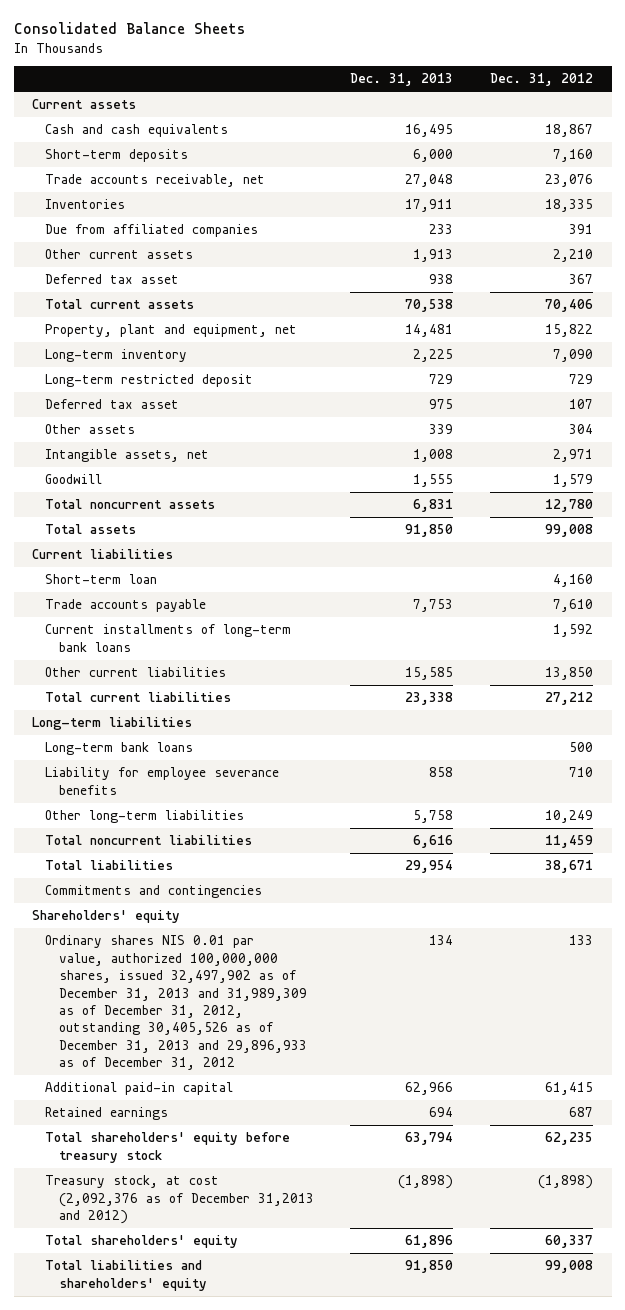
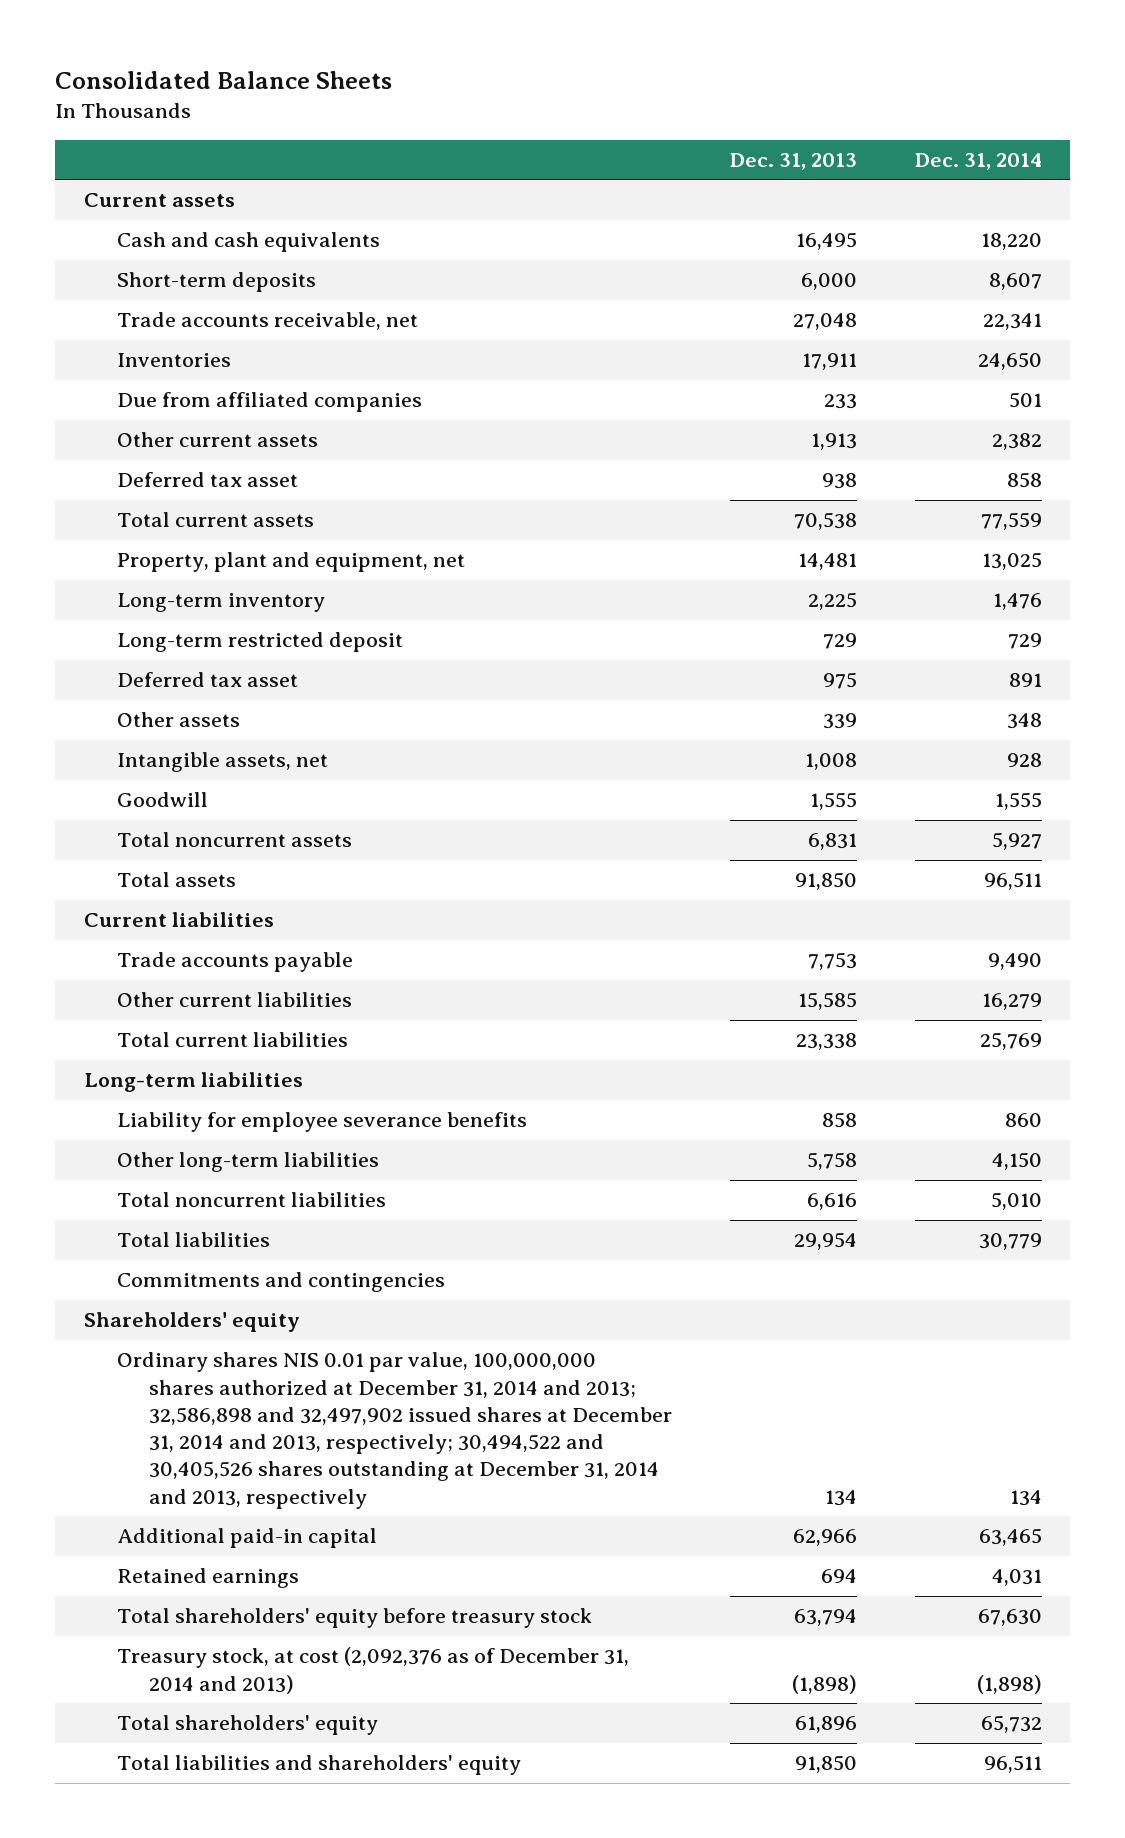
[490,73,594,87] Dec. 31, 2012 -> none
none -> [914,152,1042,170] Dec. 31, 2014
[45,574,158,585] Short-term loan -> none
[45,624,292,652] Current installments of long-term bank loans -> none
[45,742,194,756] Long-term bank loans -> none
[45,935,307,1071] Ordinary shares NIS 0.01 par value, authorized 100,000,000 shares, issued 32,497,902 as of December 31, 2013 and 31,989,309 as of December 31, 2012, outstanding 30,405,526 as of December 31, 2013 and 29,896,933 as of December 31, 2012 -> [116,1352,673,1509] Ordinary shares NIS 0.01 par value, 100,000,000 shares authorized at December 31, 2014 and 2013; 32,586,898 and 32,497,902 issued shares at December 31, 2014 and 2013, respectively; 30,494,522 and 30,405,526 shares outstanding at December 31, 2014 and 2013, respectively
[45,1175,314,1225] Treasury stock, at cost (2,092,376 as of December 31,2013 and 2012) -> [116,1647,629,1694] Treasury stock, at cost (2,092,376 as of December 31, 2014 and 2013)

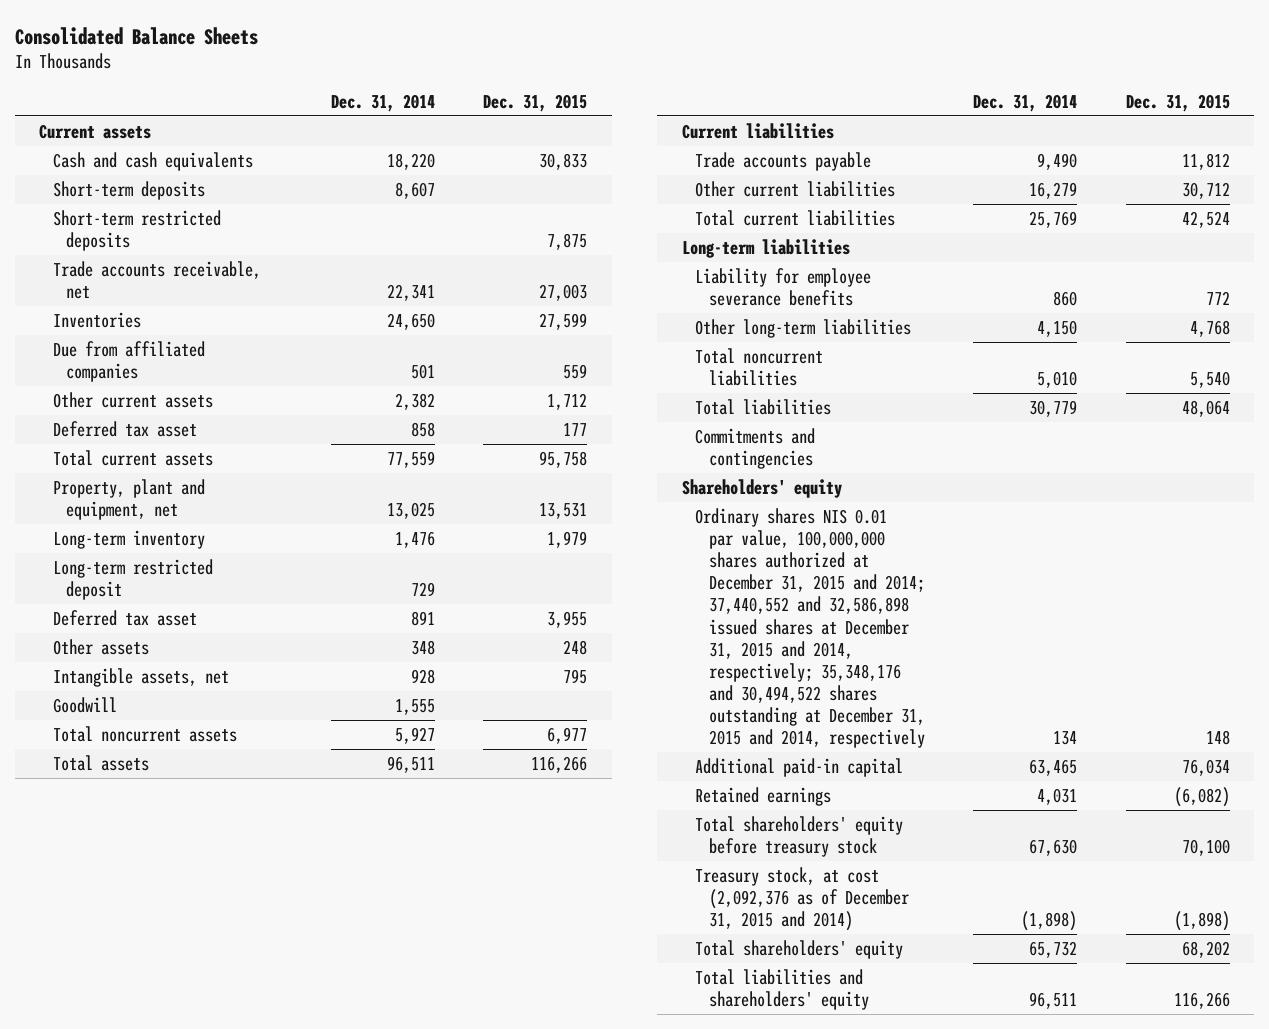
[730,152,858,170] Dec. 31, 2013 -> none
none -> [483,93,588,112] Dec. 31, 2015
none -> [52,210,221,252] Short-term restricted deposits
[116,1352,673,1509] Ordinary shares NIS 0.01 par value, 100,000,000 shares authorized at December 31, 2014 and 2013; 32,586,898 and 32,497,902 issued shares at December 31, 2014 and 2013, respectively; 30,494,522 and 30,405,526 shares outstanding at December 31, 2014 and 2013, respectively -> [695,508,925,748] Ordinary shares NIS 0.01 par value, 100,000,000 shares authorized at December 31, 2015 and 2014; 37,440,552 and 32,586,898 issued shares at December 31, 2015 and 2014, respectively; 35,348,176 and 30,494,522 shares outstanding at December 31, 2015 and 2014, respectively
[116,1647,629,1694] Treasury stock, at cost (2,092,376 as of December 31, 2014 and 2013) -> [695,867,909,932] Treasury stock, at cost (2,092,376 as of December 31, 2015 and 2014)

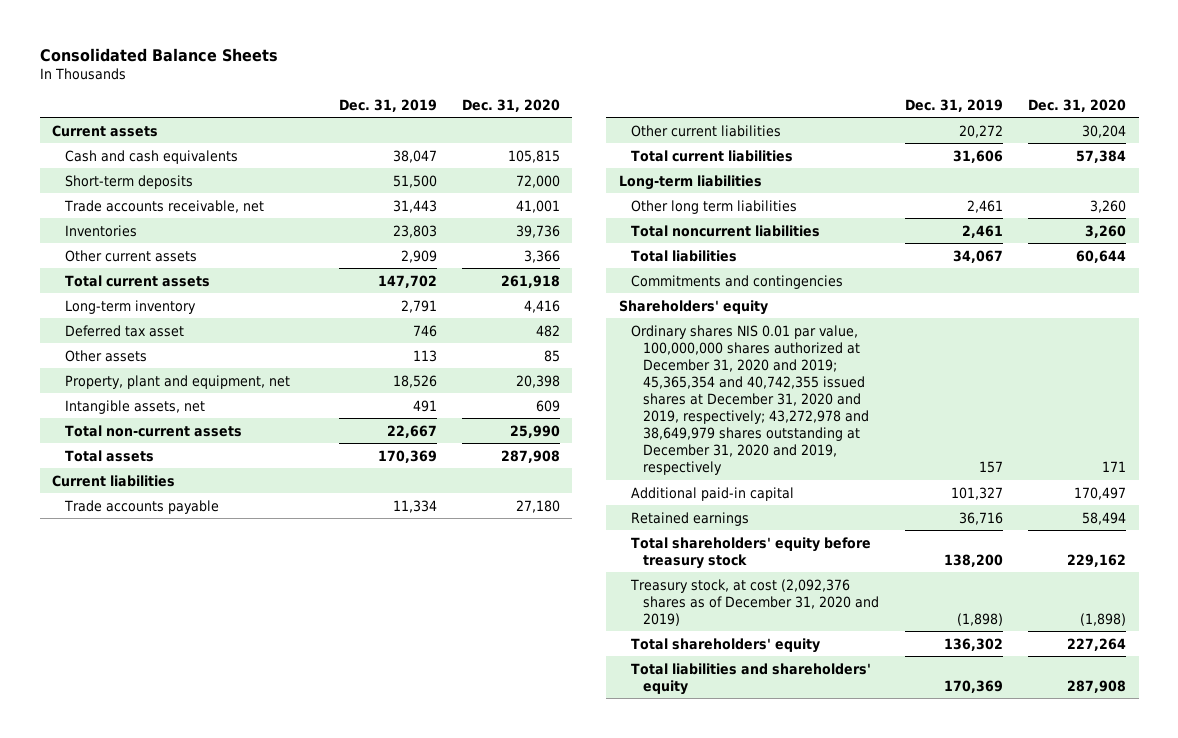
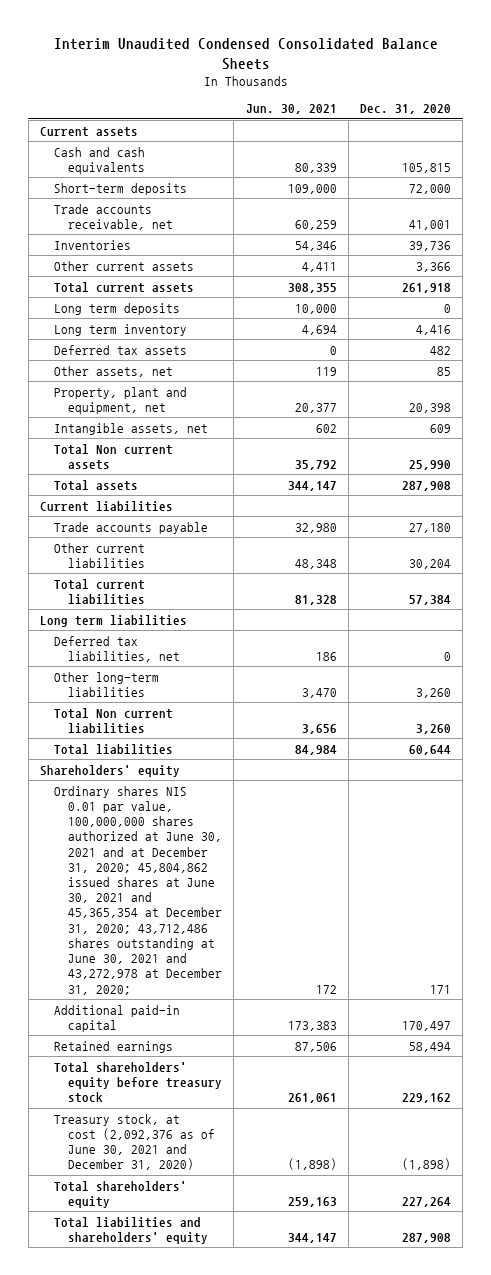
[39,47,278,62] Consolidated Balance Sheets -> [53,37,438,70] Interim Unaudited Condensed Consolidated Balance Sheets
[338,98,437,112] Dec. 31, 2019 -> none
none -> [245,104,337,115] Jun. 30, 2021
none -> [54,302,181,315] Long term deposits
[64,299,196,314] Long-term inventory -> [54,323,188,336] Long term inventory
[64,324,184,337] Deferred tax asset -> [54,344,188,355] Deferred tax assets
[64,349,147,362] Other assets -> [54,365,174,377] Other assets, net
[64,424,242,437] Total non-current assets -> [54,443,174,470] Total Non current assets
[618,174,762,190] Long-term liabilities -> [40,614,188,627] Long term liabilities
none -> [54,635,181,662] Deferred tax liabilities, net
[630,199,797,214] Other long term liabilities -> [54,671,160,697] Other long-term liabilities
[630,224,820,237] Total noncurrent liabilities -> [54,707,174,734] Total Non current liabilities
[630,274,843,289] Commitments and contingencies -> none
[630,324,870,475] Ordinary shares NIS 0.01 par value, 100,000,000 shares authorized at December 31, 2020 and 2019; 45,365,354 and 40,742,355 issued shares at December 31, 2020 and 2019, respectively; 43,272,978 and 38,649,979 shares outstanding at December 31, 2020 and 2019, respectively -> [54,785,223,995] Ordinary shares NIS 0.01 par value, 100,000,000 shares authorized at June 30, 2021 and at December 31, 2020; 45,804,862 issued shares at June 30, 2021 and 45,365,354 at December 31, 2020; 43,712,486 shares outstanding at June 30, 2021 and 43,272,978 at December 31, 2020;
[629,578,880,626] Treasury stock, at cost (2,092,376 shares as of December 31, 2020 and 2019) -> [54,1113,216,1171] Treasury stock, at cost (2,092,376 as of June 30, 2021 and December 31, 2020)

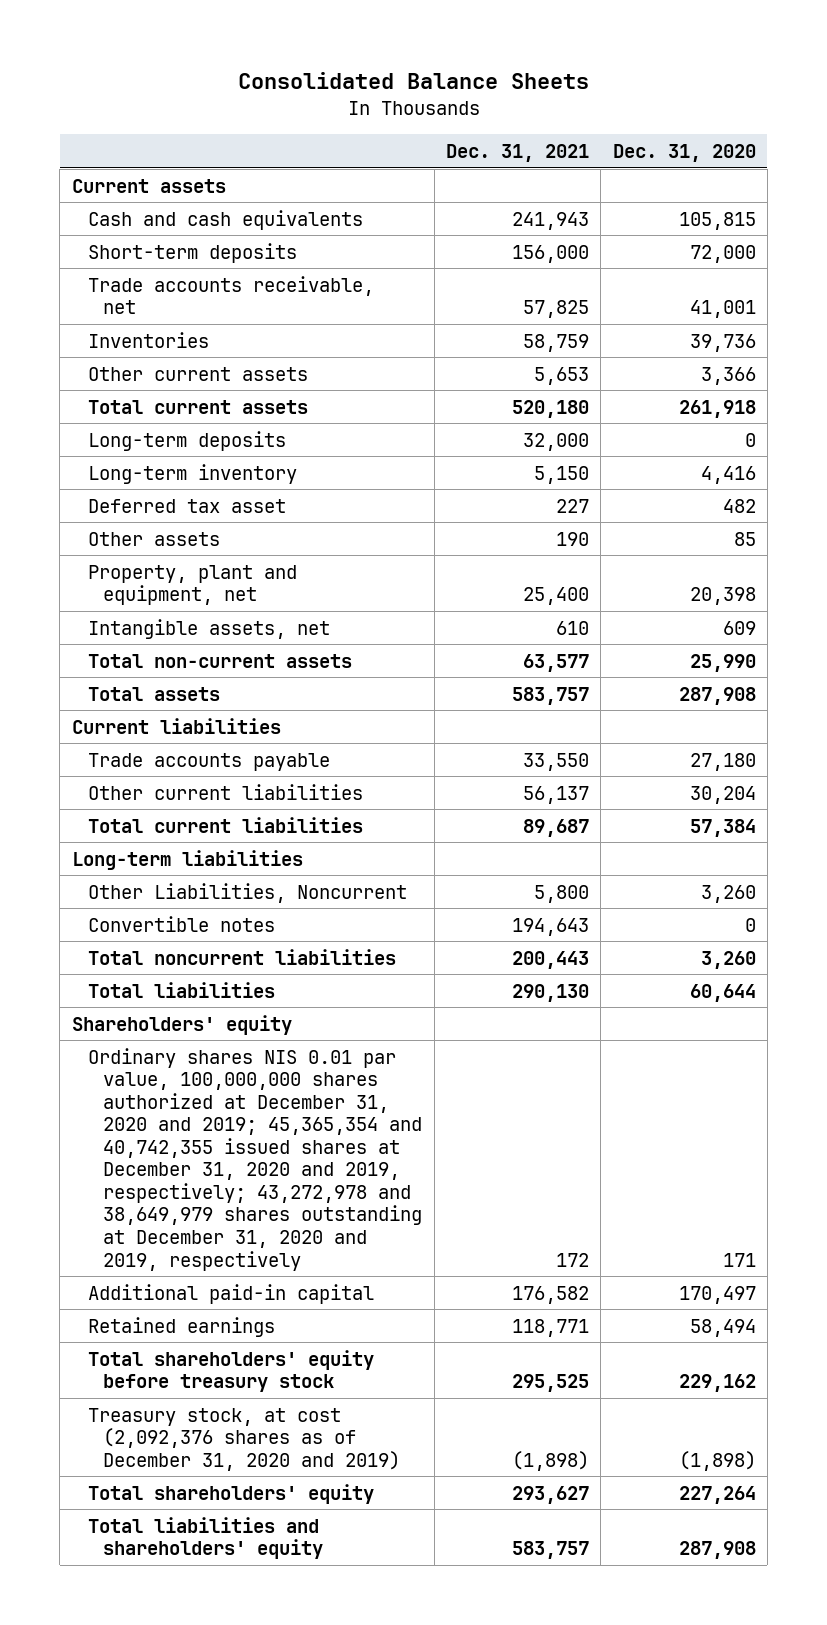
[53,37,438,70] Interim Unaudited Condensed Consolidated Balance Sheets -> [237,72,589,90] Consolidated Balance Sheets
[245,104,337,115] Jun. 30, 2021 -> none
none -> [445,144,589,163] Dec. 31, 2021
[54,302,181,315] Long term deposits -> [87,430,286,451] Long-term deposits
[54,323,188,336] Long term inventory -> [87,463,297,484] Long-term inventory
[54,344,188,355] Deferred tax assets -> [87,498,286,513] Deferred tax asset
[54,365,174,377] Other assets, net -> [87,531,220,546] Other assets
[54,443,174,470] Total Non current assets -> [87,653,352,668] Total non-current assets
[54,635,181,662] Deferred tax liabilities, net -> none
[40,614,188,627] Long term liabilities -> [71,849,303,870] Long-term liabilities
[54,671,160,697] Other long-term liabilities -> [87,882,407,903] Other Liabilities, Noncurrent
none -> [87,915,275,932] Convertible notes
[54,707,174,734] Total Non current liabilities -> [87,948,396,965] Total noncurrent liabilities
[54,785,223,995] Ordinary shares NIS 0.01 par value, 100,000,000 shares authorized at June 30, 2021 and at December 31, 2020; 45,804,862 issued shares at June 30, 2021 and 45,365,354 at December 31, 2020; 43,712,486 shares outstanding at June 30, 2021 and 43,272,978 at December 31, 2020; -> [87,1047,423,1271] Ordinary shares NIS 0.01 par value, 100,000,000 shares authorized at December 31, 2020 and 2019; 45,365,354 and 40,742,355 issued shares at December 31, 2020 and 2019, respectively; 43,272,978 and 38,649,979 shares outstanding at December 31, 2020 and 2019, respectively
[54,1113,216,1171] Treasury stock, at cost (2,092,376 as of June 30, 2021 and December 31, 2020) -> [87,1407,401,1471] Treasury stock, at cost (2,092,376 shares as of December 31, 2020 and 2019)

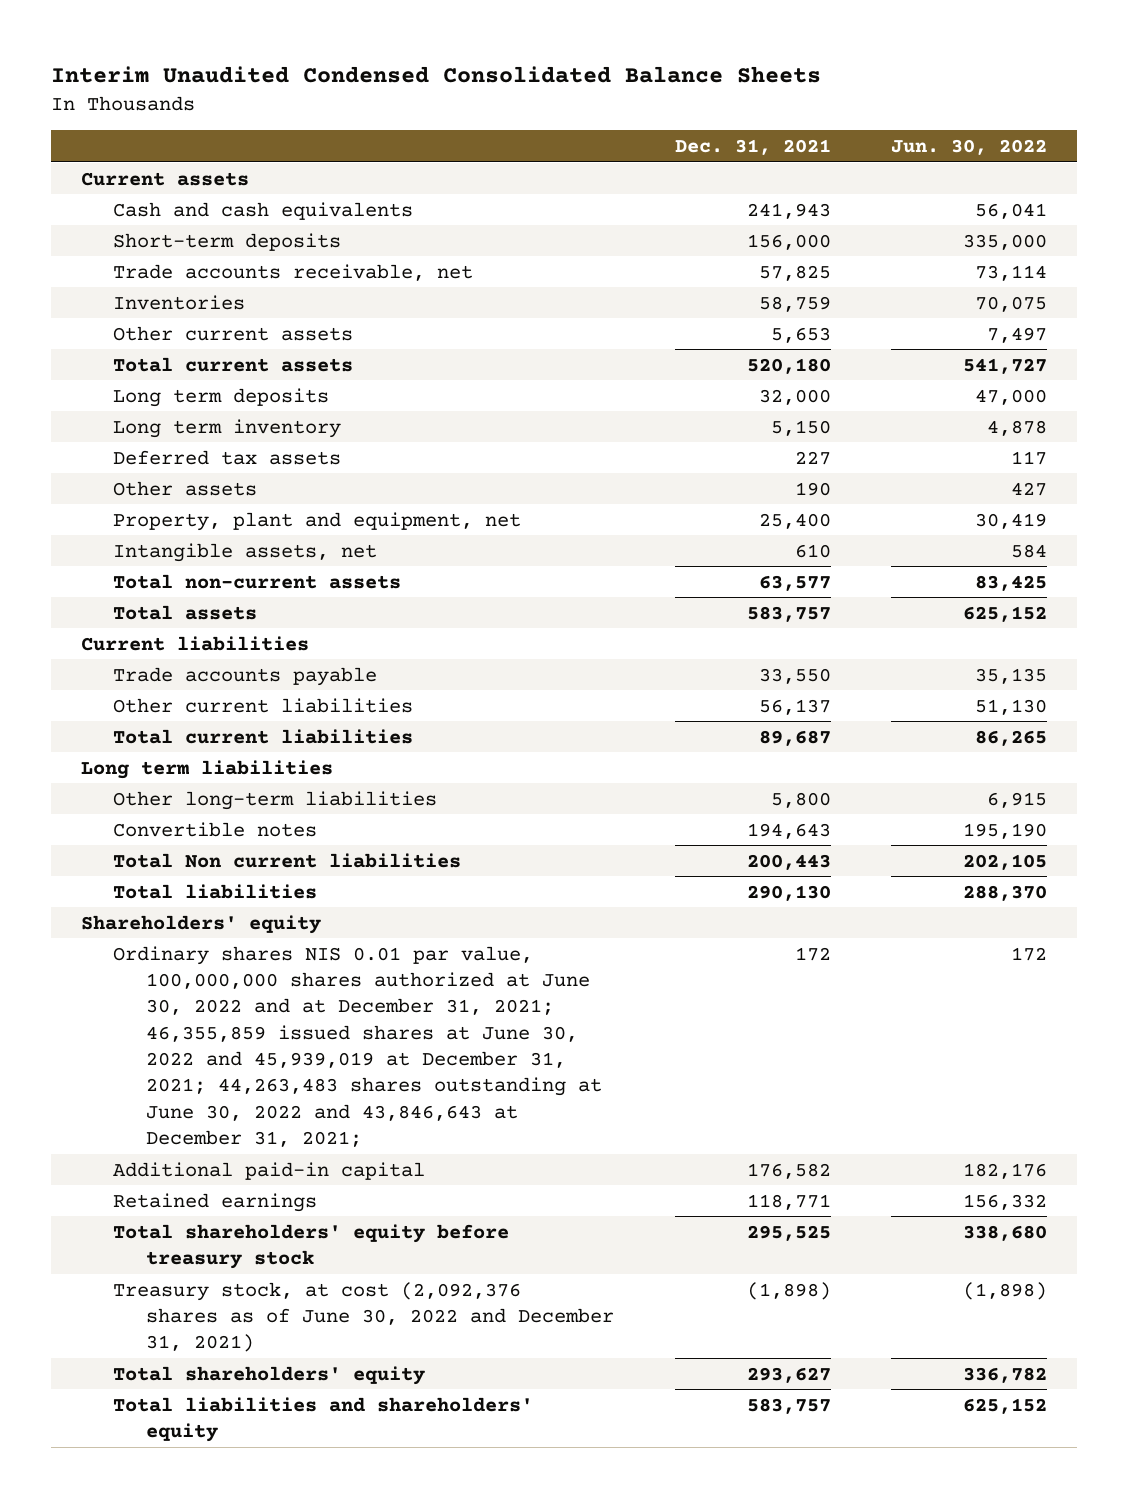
[237,72,589,90] Consolidated Balance Sheets -> [50,66,821,84] Interim Unaudited Condensed Consolidated Balance Sheets
[612,144,756,163] Dec. 31, 2020 -> none
none -> [891,138,1048,155] Jun. 30, 2022
[87,430,286,451] Long-term deposits -> [113,387,330,407] Long term deposits
[87,463,297,484] Long-term inventory -> [113,418,342,438] Long term inventory
[87,498,286,513] Deferred tax asset -> [113,449,342,465] Deferred tax assets
[71,849,303,870] Long-term liabilities -> [80,759,333,779] Long term liabilities
[87,882,407,903] Other Liabilities, Noncurrent -> [113,790,438,810] Other long-term liabilities
[87,948,396,965] Total noncurrent liabilities -> [113,852,462,868] Total Non current liabilities
[87,1047,423,1271] Ordinary shares NIS 0.01 par value, 100,000,000 shares authorized at December 31, 2020 and 2019; 45,365,354 and 40,742,355 issued shares at December 31, 2020 and 2019, respectively; 43,272,978 and 38,649,979 shares outstanding at December 31, 2020 and 2019, respectively -> [113,945,602,1147] Ordinary shares NIS 0.01 par value, 100,000,000 shares authorized at June 30, 2022 and at December 31, 2021; 46,355,859 issued shares at June 30, 2022 and 45,939,019 at December 31, 2021; 44,263,483 shares outstanding at June 30, 2022 and 43,846,643 at December 31, 2021;
[87,1407,401,1471] Treasury stock, at cost (2,092,376 shares as of December 31, 2020 and 2019) -> [113,1281,614,1353] Treasury stock, at cost (2,092,376 shares as of June 30, 2022 and December 31, 2021)

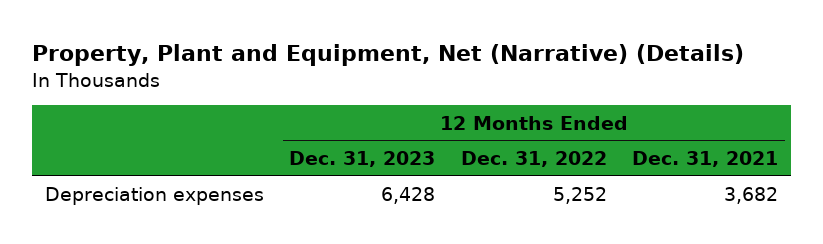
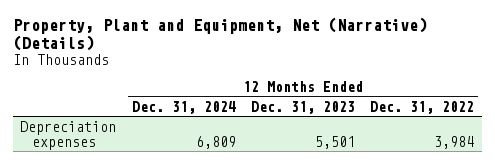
[632,151,779,168] Dec. 31, 2021 -> none
none -> [131,100,236,114] Dec. 31, 2024
[381,187,436,205] 6,428 -> [314,135,355,149] 5,501
[552,187,607,205] 5,252 -> [434,135,475,149] 3,984

